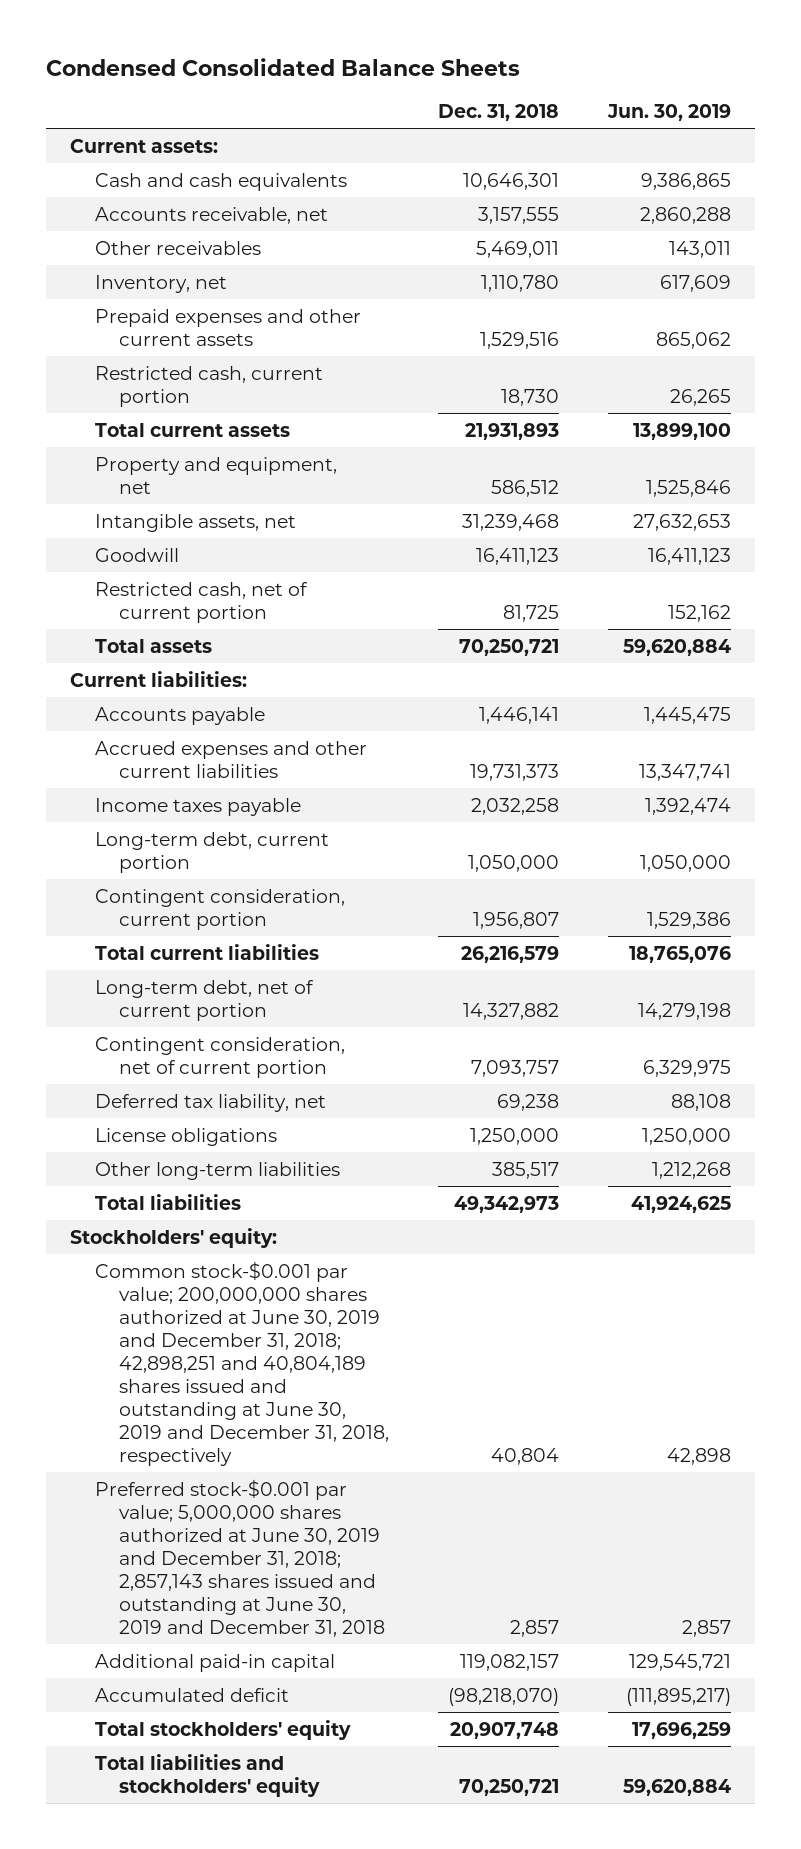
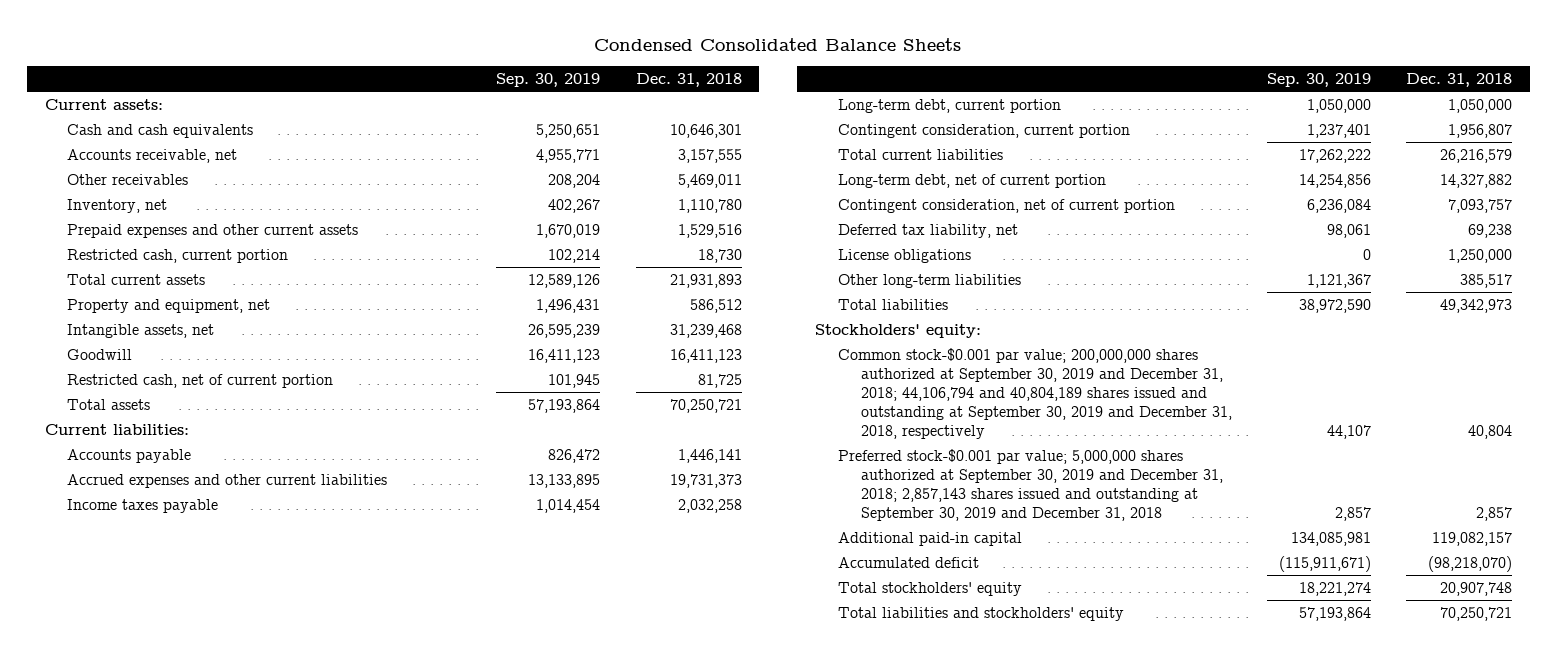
[606,104,731,122] Jun. 30, 2019 -> none
none -> [496,72,601,87] Sep. 30, 2019
[94,1260,390,1466] Common stock-$0.001 par value; 200,000,000 shares authorized at June 30, 2019 and December 31, 2018; 42,898,251 and 40,804,189 shares issued and outstanding at June 30, 2019 and December 31, 2018, respectively -> [837,347,1232,439] Common stock-$0.001 par value; 200,000,000 shares authorized at September 30, 2019 and December 31, 2018; 44,106,794 and 40,804,189 shares issued and outstanding at September 30, 2019 and December 31, 2018, respectively
[94,1478,386,1637] Preferred stock-$0.001 par value; 5,000,000 shares authorized at June 30, 2019 and December 31, 2018; 2,857,143 shares issued and outstanding at June 30, 2019 and December 31, 2018 -> [837,448,1223,521] Preferred stock-$0.001 par value; 5,000,000 shares authorized at September 30, 2019 and December 31, 2018; 2,857,143 shares issued and outstanding at September 30, 2019 and December 31, 2018

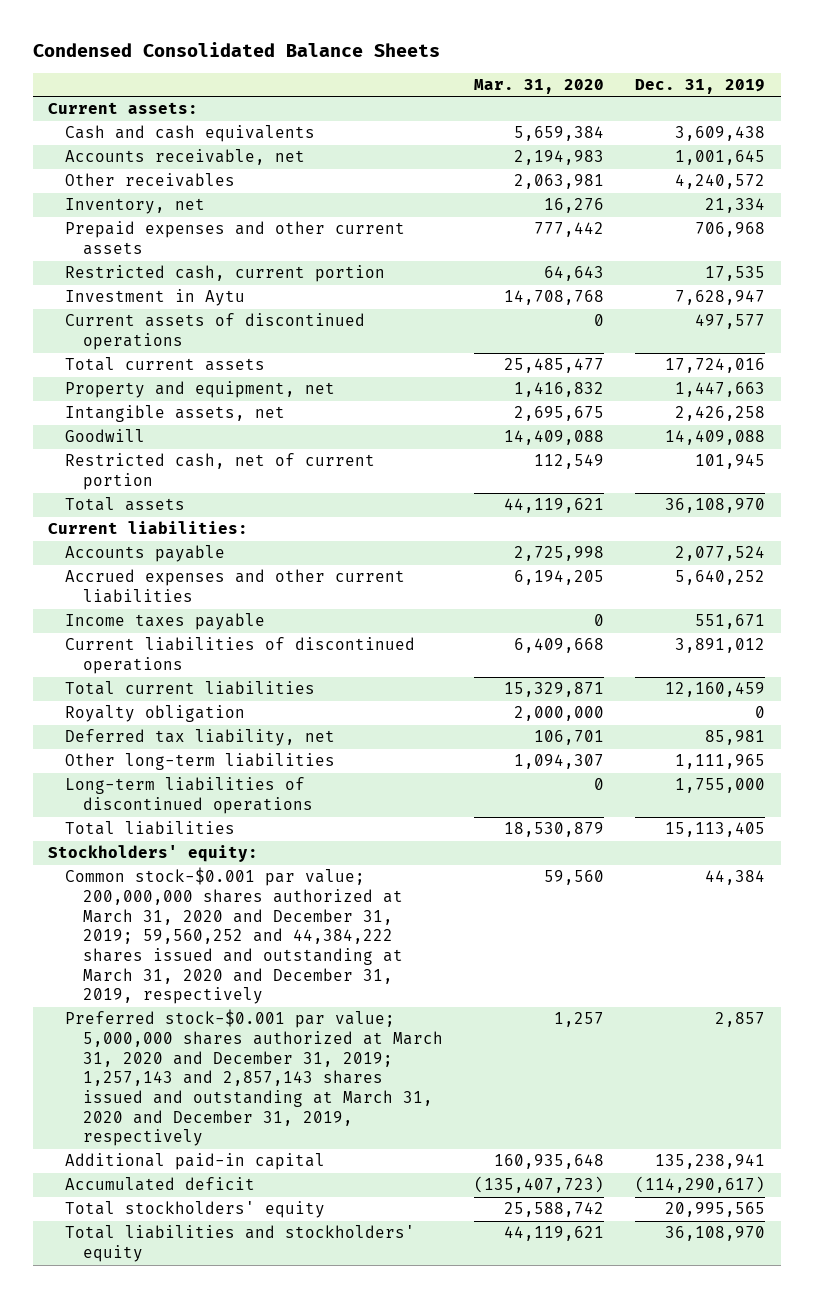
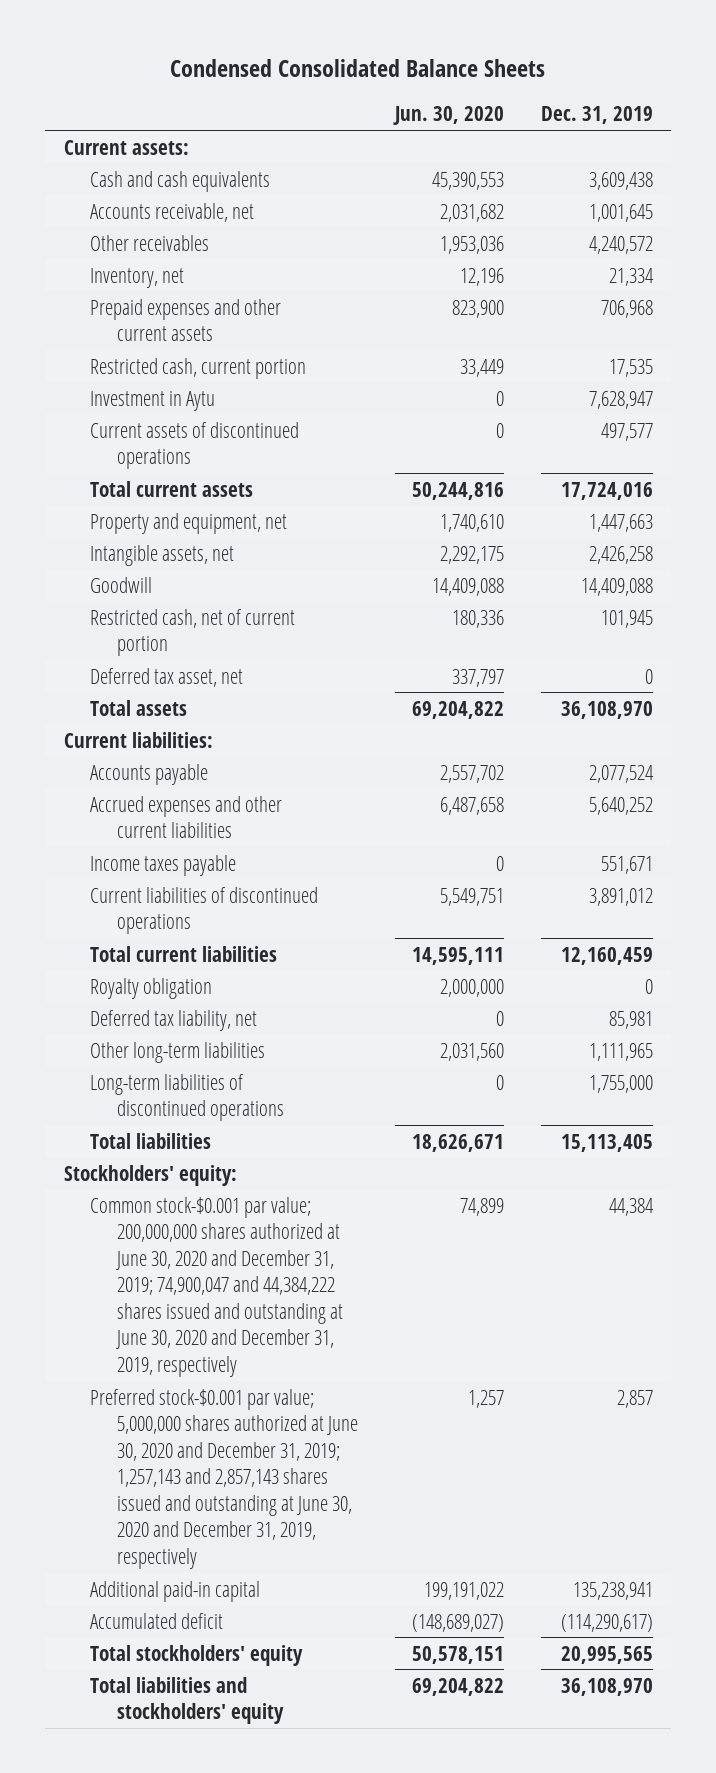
[473,79,604,95] Mar. 31, 2020 -> none
none -> [393,106,505,126] Jun. 30, 2020
none -> [90,667,244,687] Deferred tax asset, net
[65,867,403,1005] Common stock-$0.001 par value; 200,000,000 shares authorized at March 31, 2020 and December 31, 2019; 59,560,252 and 44,384,222 shares issued and outstanding at March 31, 2020 and December 31, 2019, respectively -> [90,1196,344,1377] Common stock-$0.001 par value; 200,000,000 shares authorized at June 30, 2020 and December 31, 2019; 74,900,047 and 44,384,222 shares issued and outstanding at June 30, 2020 and December 31, 2019, respectively
[65,1009,443,1147] Preferred stock-$0.001 par value; 5,000,000 shares authorized at March 31, 2020 and December 31, 2019; 1,257,143 and 2,857,143 shares issued and outstanding at March 31, 2020 and December 31, 2019, respectively -> [90,1388,359,1569] Preferred stock-$0.001 par value; 5,000,000 shares authorized at June 30, 2020 and December 31, 2019; 1,257,143 and 2,857,143 shares issued and outstanding at June 30, 2020 and December 31, 2019, respectively

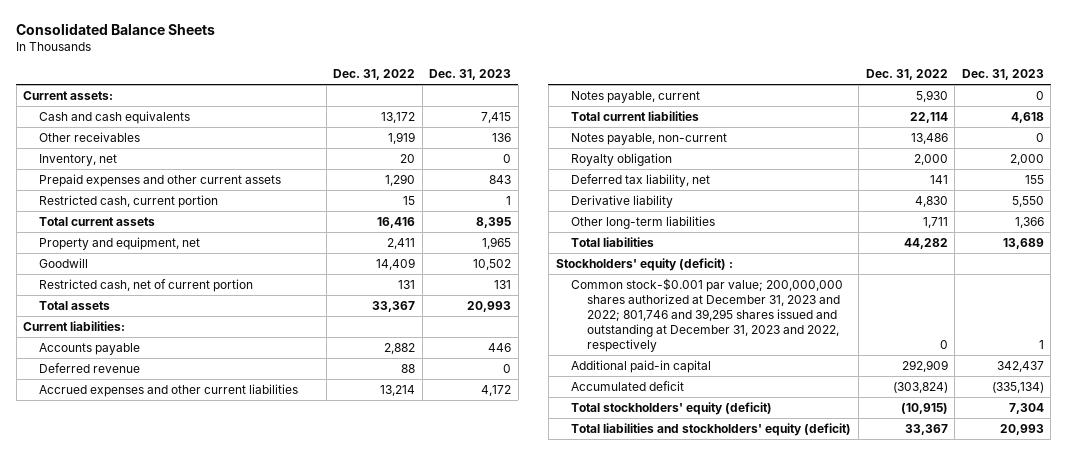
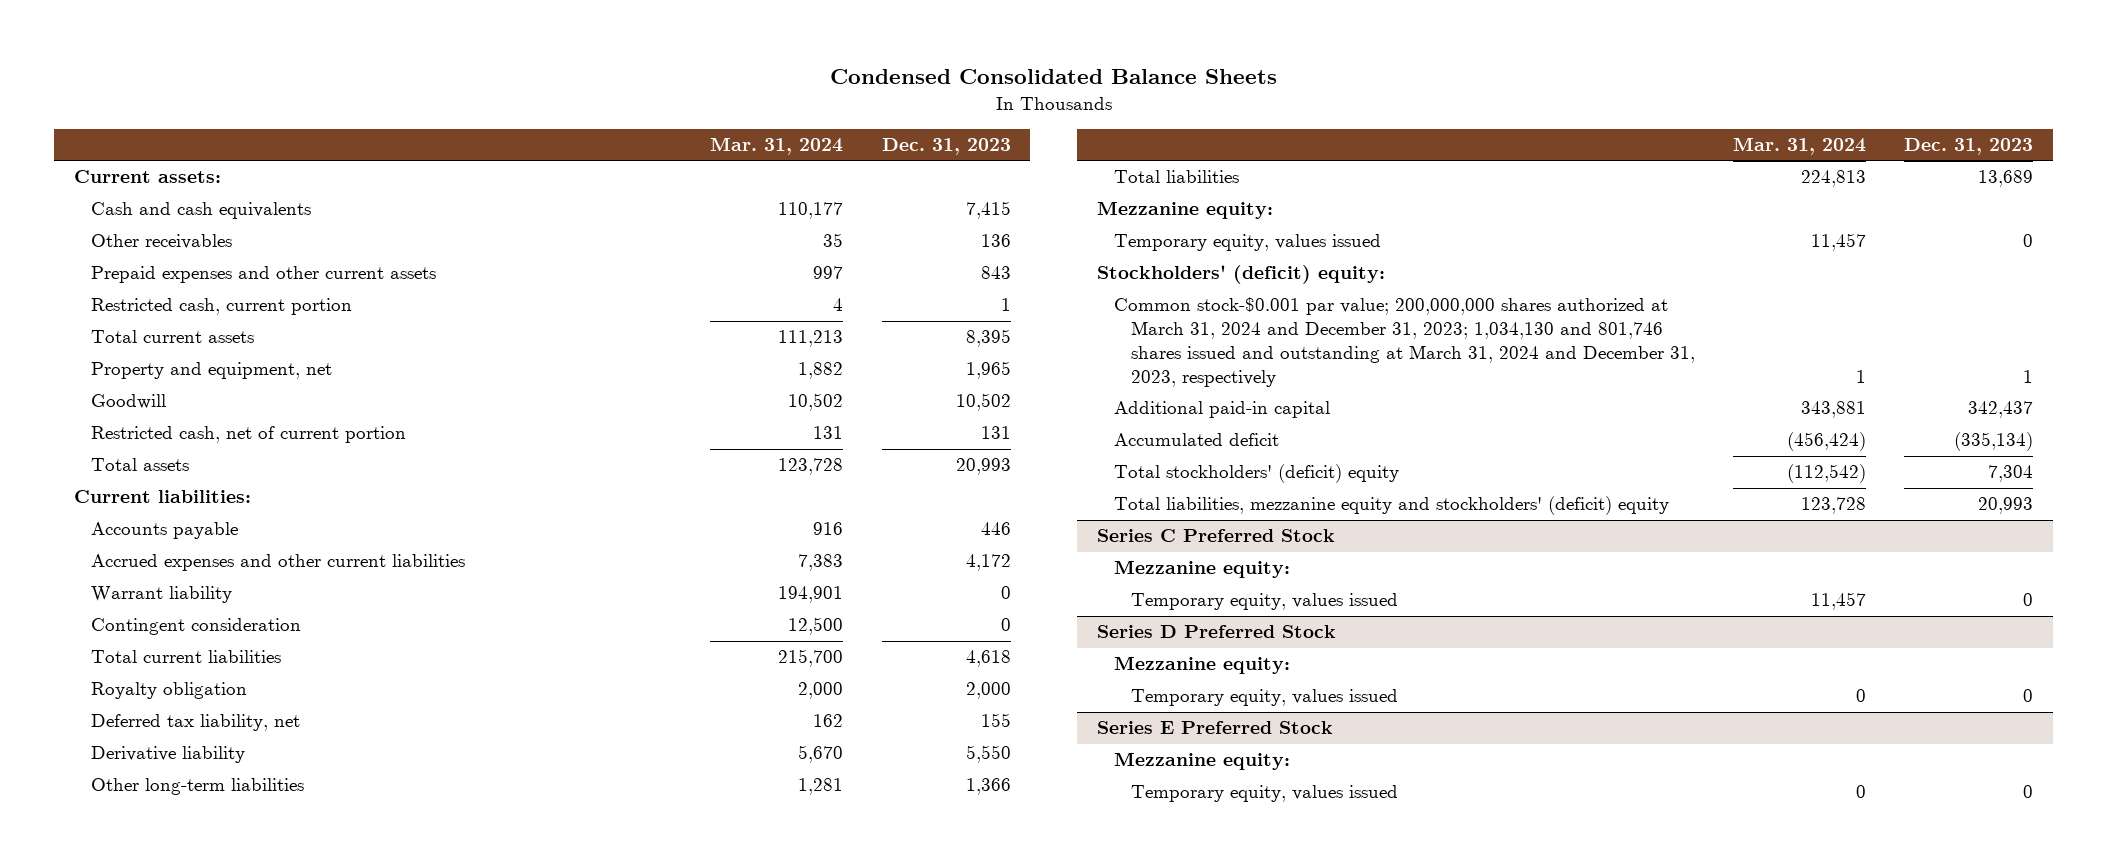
[16,22,216,35] Consolidated Balance Sheets -> [829,69,1277,85] Condensed Consolidated Balance Sheets
[333,69,416,81] Dec. 31, 2022 -> none
none -> [710,137,844,156] Mar. 31, 2024
[39,154,118,167] Inventory, net -> none
[39,363,141,374] Deferred revenue -> none
[571,91,701,104] Notes payable, current -> none
none -> [90,586,232,604] Warrant liability
none -> [90,618,301,636] Contingent consideration
[571,133,728,146] Notes payable, non-current -> none
none -> [1096,201,1273,220] Mezzanine equity:
none -> [1113,234,1381,252] Temporary equity, values issued
[555,258,733,272] Stockholders' equity (deficit) : -> [1096,265,1385,285] Stockholders' (deficit) equity:
[571,278,844,352] Common stock-$0.001 par value; 200,000,000 shares authorized at December 31, 2023 and 2022; 801,746 and 39,295 shares issued and outstanding at December 31, 2023 and 2022, respectively -> [1113,297,1695,387] Common stock-$0.001 par value; 200,000,000 shares authorized at March 31, 2024 and December 31, 2023; 1,034,130 and 801,746 shares issued and outstanding at March 31, 2024 and December 31, 2023, respectively
[571,402,773,416] Total stockholders' equity (deficit) -> [1113,464,1399,484] Total stockholders' (deficit) equity
[571,423,852,437] Total liabilities and stockholders' equity (deficit) -> [1113,496,1669,516] Total liabilities, mezzanine equity and stockholders' (deficit) equity
none -> [1096,529,1335,543] Series C Preferred Stock
none -> [1113,560,1290,579] Mezzanine equity:
none -> [1130,593,1398,611] Temporary equity, values issued
none -> [1096,625,1336,639] Series D Preferred Stock
none -> [1113,656,1290,675] Mezzanine equity:
none -> [1130,689,1398,707] Temporary equity, values issued
none -> [1096,721,1333,735] Series E Preferred Stock
none -> [1113,752,1290,771] Mezzanine equity:
none -> [1130,785,1398,803] Temporary equity, values issued

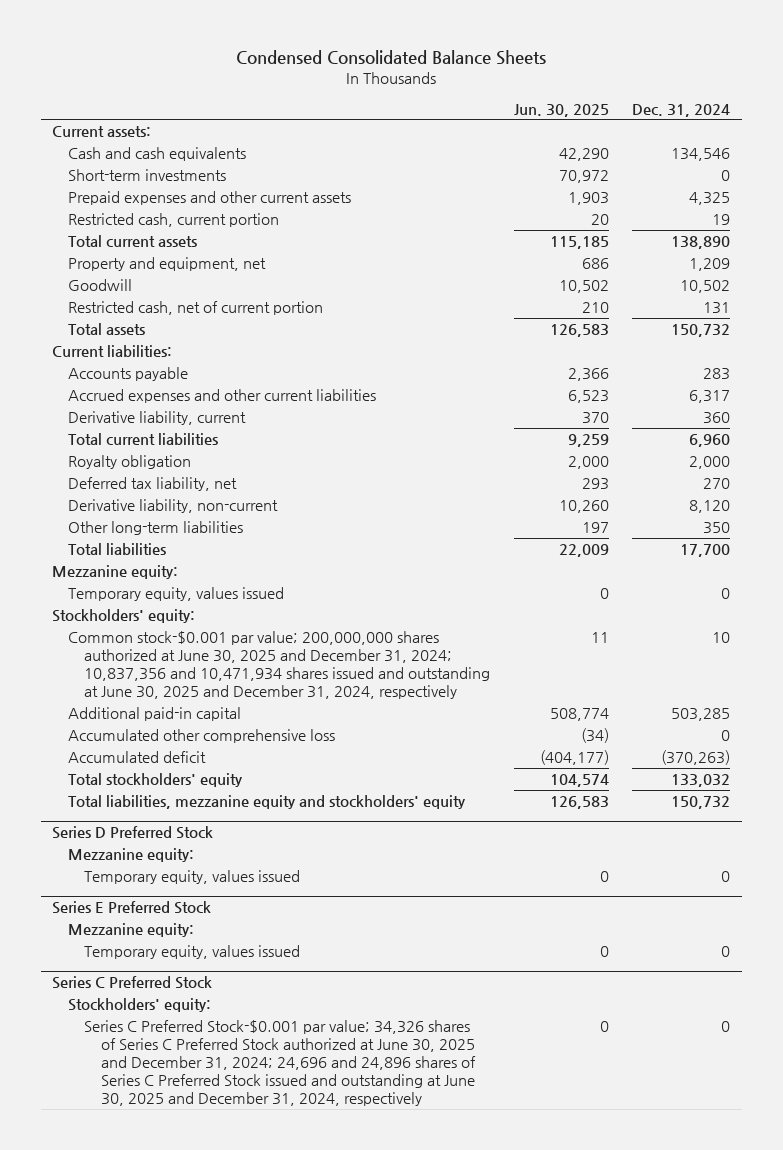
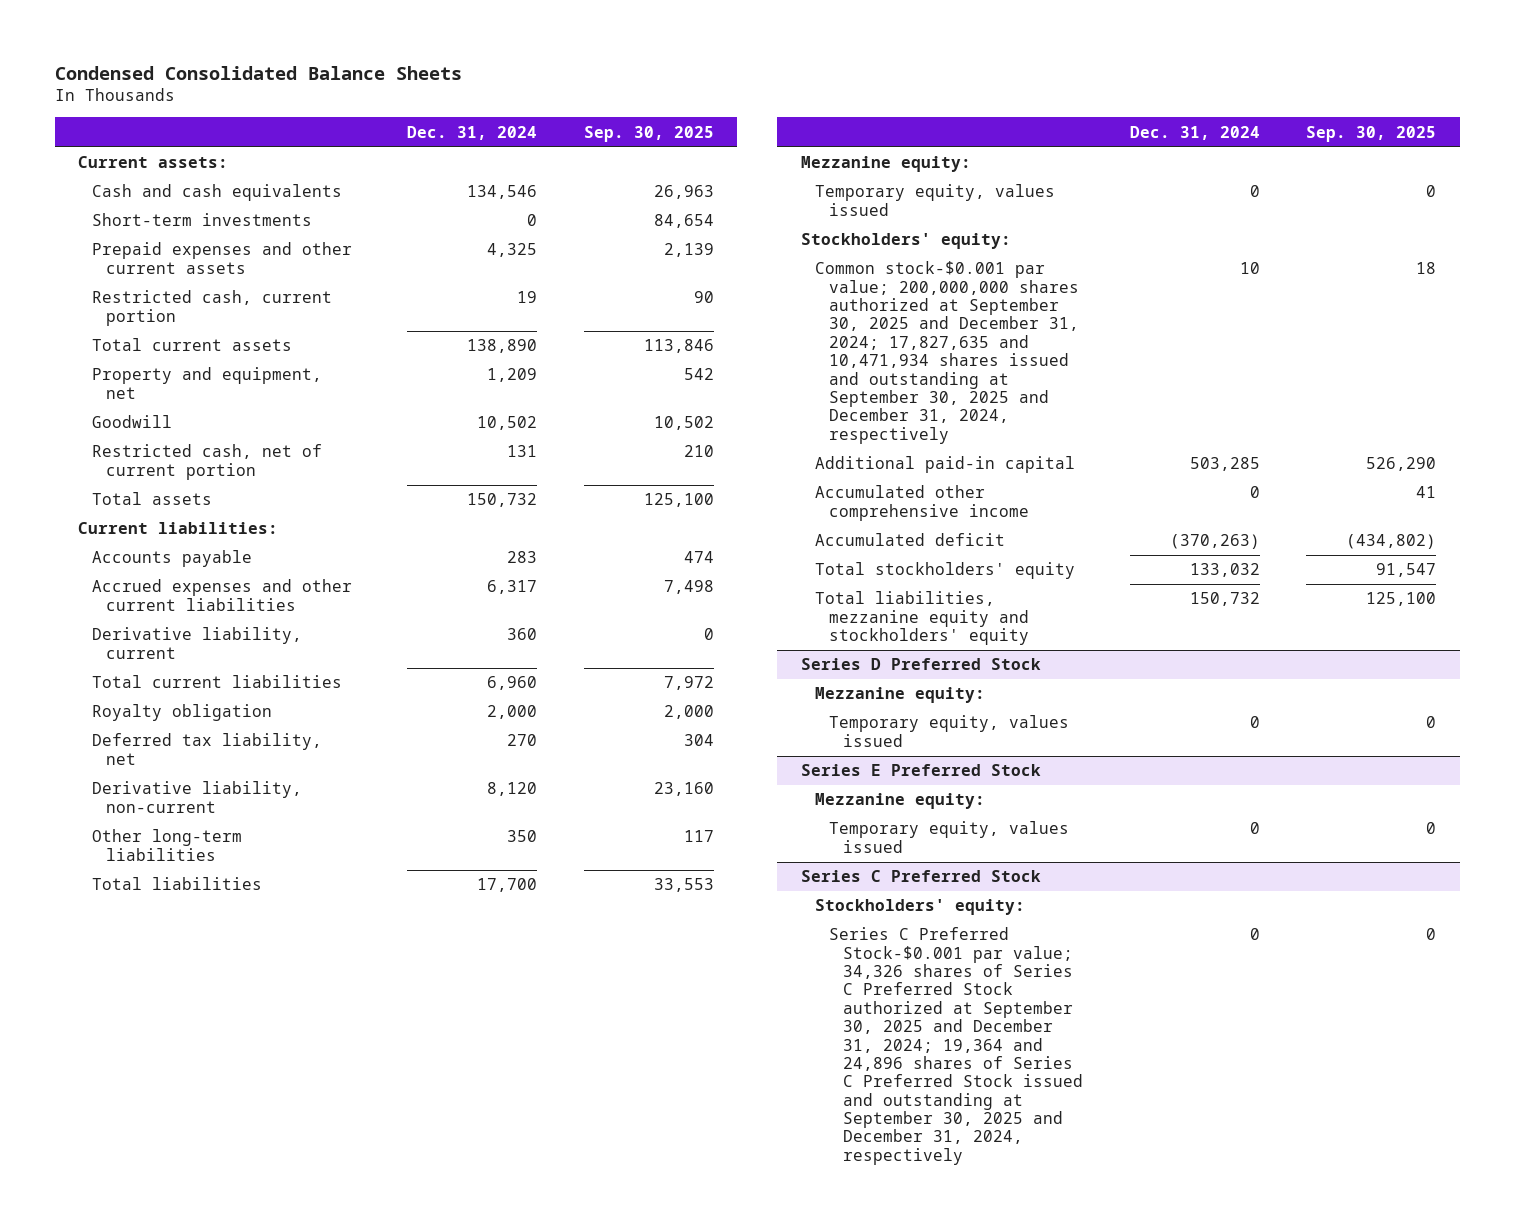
[513,103,609,117] Jun. 30, 2025 -> none
none -> [584,125,715,142] Sep. 30, 2025
[68,631,491,700] Common stock-$0.001 par value; 200,000,000 shares authorized at June 30, 2025 and December 31, 2024; 10,837,356 and 10,471,934 shares issued and outstanding at June 30, 2025 and December 31, 2024, respectively -> [814,261,1079,444] Common stock-$0.001 par value; 200,000,000 shares authorized at September 30, 2025 and December 31, 2024; 17,827,635 and 10,471,934 shares issued and outstanding at September 30, 2025 and December 31, 2024, respectively
[68,729,336,744] Accumulated other comprehensive loss -> [814,485,1029,521] Accumulated other comprehensive income
[84,1020,476,1107] Series C Preferred Stock-$0.001 par value; 34,326 shares of Series C Preferred Stock authorized at June 30, 2025 and December 31, 2024; 24,696 and 24,896 shares of Series C Preferred Stock issued and outstanding at June 30, 2025 and December 31, 2024, respectively -> [828,927,1083,1165] Series C Preferred Stock-$0.001 par value; 34,326 shares of Series C Preferred Stock authorized at September 30, 2025 and December 31, 2024; 19,364 and 24,896 shares of Series C Preferred Stock issued and outstanding at September 30, 2025 and December 31, 2024, respectively

